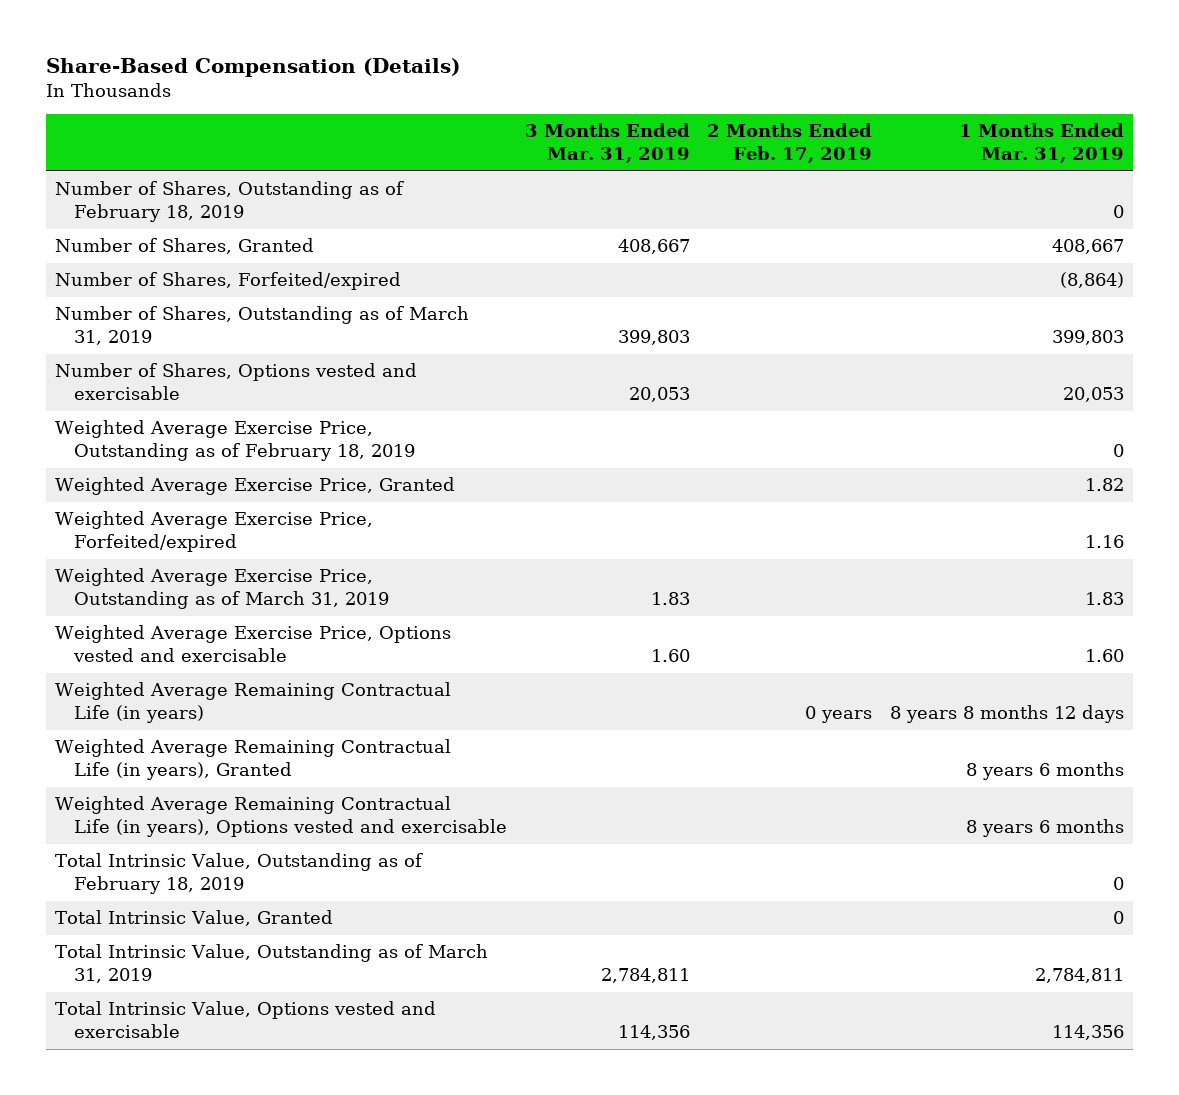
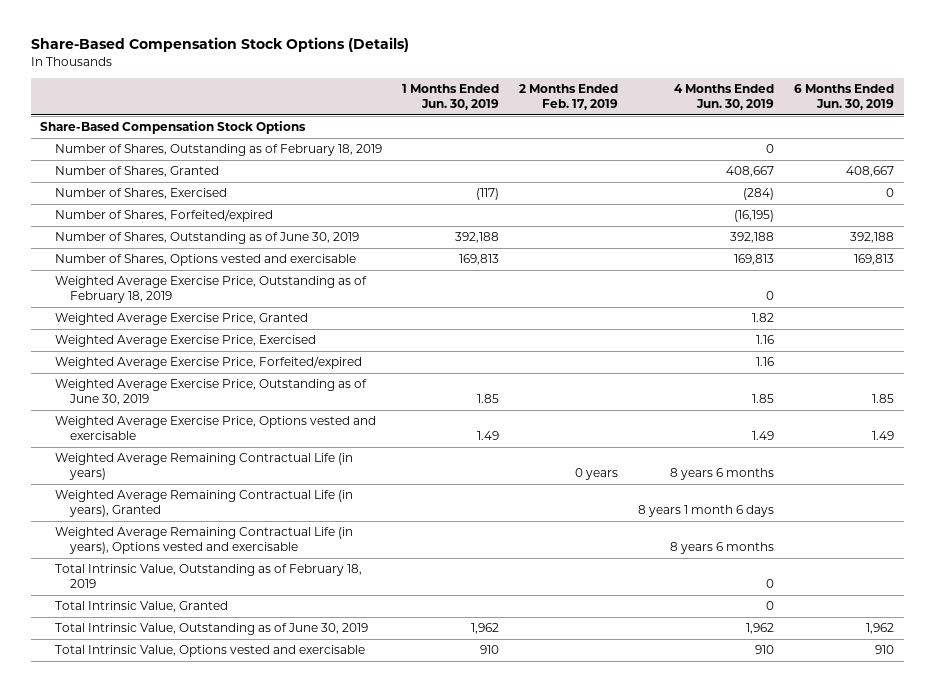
[46,58,461,78] Share-Based Compensation (Details) -> [30,37,409,53] Share-Based Compensation Stock Options (Details)
[524,123,690,164] 3 Months Ended Mar. 31, 2019 -> none
[959,123,1125,164] 1 Months Ended Mar. 31, 2019 -> none
none -> [402,84,500,110] 1 Months Ended Jun. 30, 2019
none -> [673,84,774,110] 4 Months Ended Jun. 30, 2019
none -> [793,84,894,110] 6 Months Ended Jun. 30, 2019
none -> [40,121,307,135] Share-Based Compensation Stock Options
none -> [55,188,228,200] Number of Shares, Exercised
[54,306,469,346] Number of Shares, Outstanding as of March 31, 2019 -> [55,232,360,245] Number of Shares, Outstanding as of June 30, 2019
none -> [55,335,317,348] Weighted Average Exercise Price, Exercised
[54,568,389,610] Weighted Average Exercise Price, Outstanding as of March 31, 2019 -> [55,379,368,405] Weighted Average Exercise Price, Outstanding as of June 30, 2019
[54,944,488,984] Total Intrinsic Value, Outstanding as of March 31, 2019 -> [55,623,369,636] Total Intrinsic Value, Outstanding as of June 30, 2019

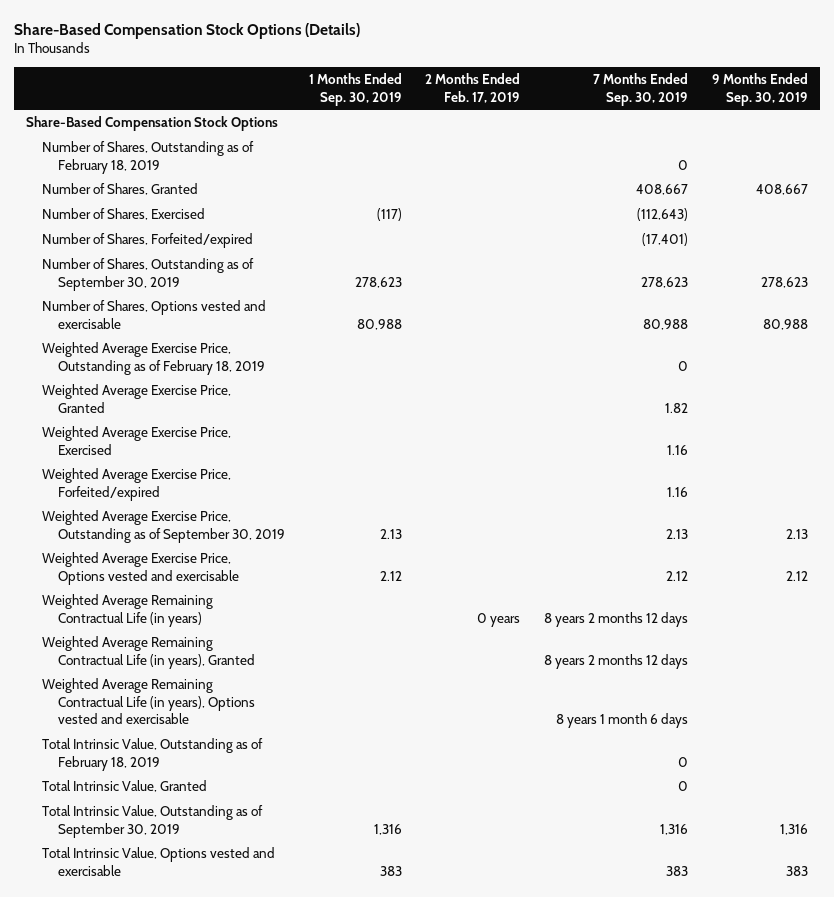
[402,84,500,110] 1 Months Ended Jun. 30, 2019 -> none
[673,84,774,110] 4 Months Ended Jun. 30, 2019 -> none
[793,84,894,110] 6 Months Ended Jun. 30, 2019 -> none
none -> [308,73,402,106] 1 Months Ended Sep. 30, 2019
none -> [593,73,689,106] 7 Months Ended Sep. 30, 2019
none -> [711,73,808,106] 9 Months Ended Sep. 30, 2019
[55,232,360,245] Number of Shares, Outstanding as of June 30, 2019 -> [41,258,254,291] Number of Shares, Outstanding as of September 30, 2019
[55,379,368,405] Weighted Average Exercise Price, Outstanding as of June 30, 2019 -> [41,510,285,543] Weighted Average Exercise Price, Outstanding as of September 30, 2019
[55,623,369,636] Total Intrinsic Value, Outstanding as of June 30, 2019 -> [41,805,263,838] Total Intrinsic Value, Outstanding as of September 30, 2019

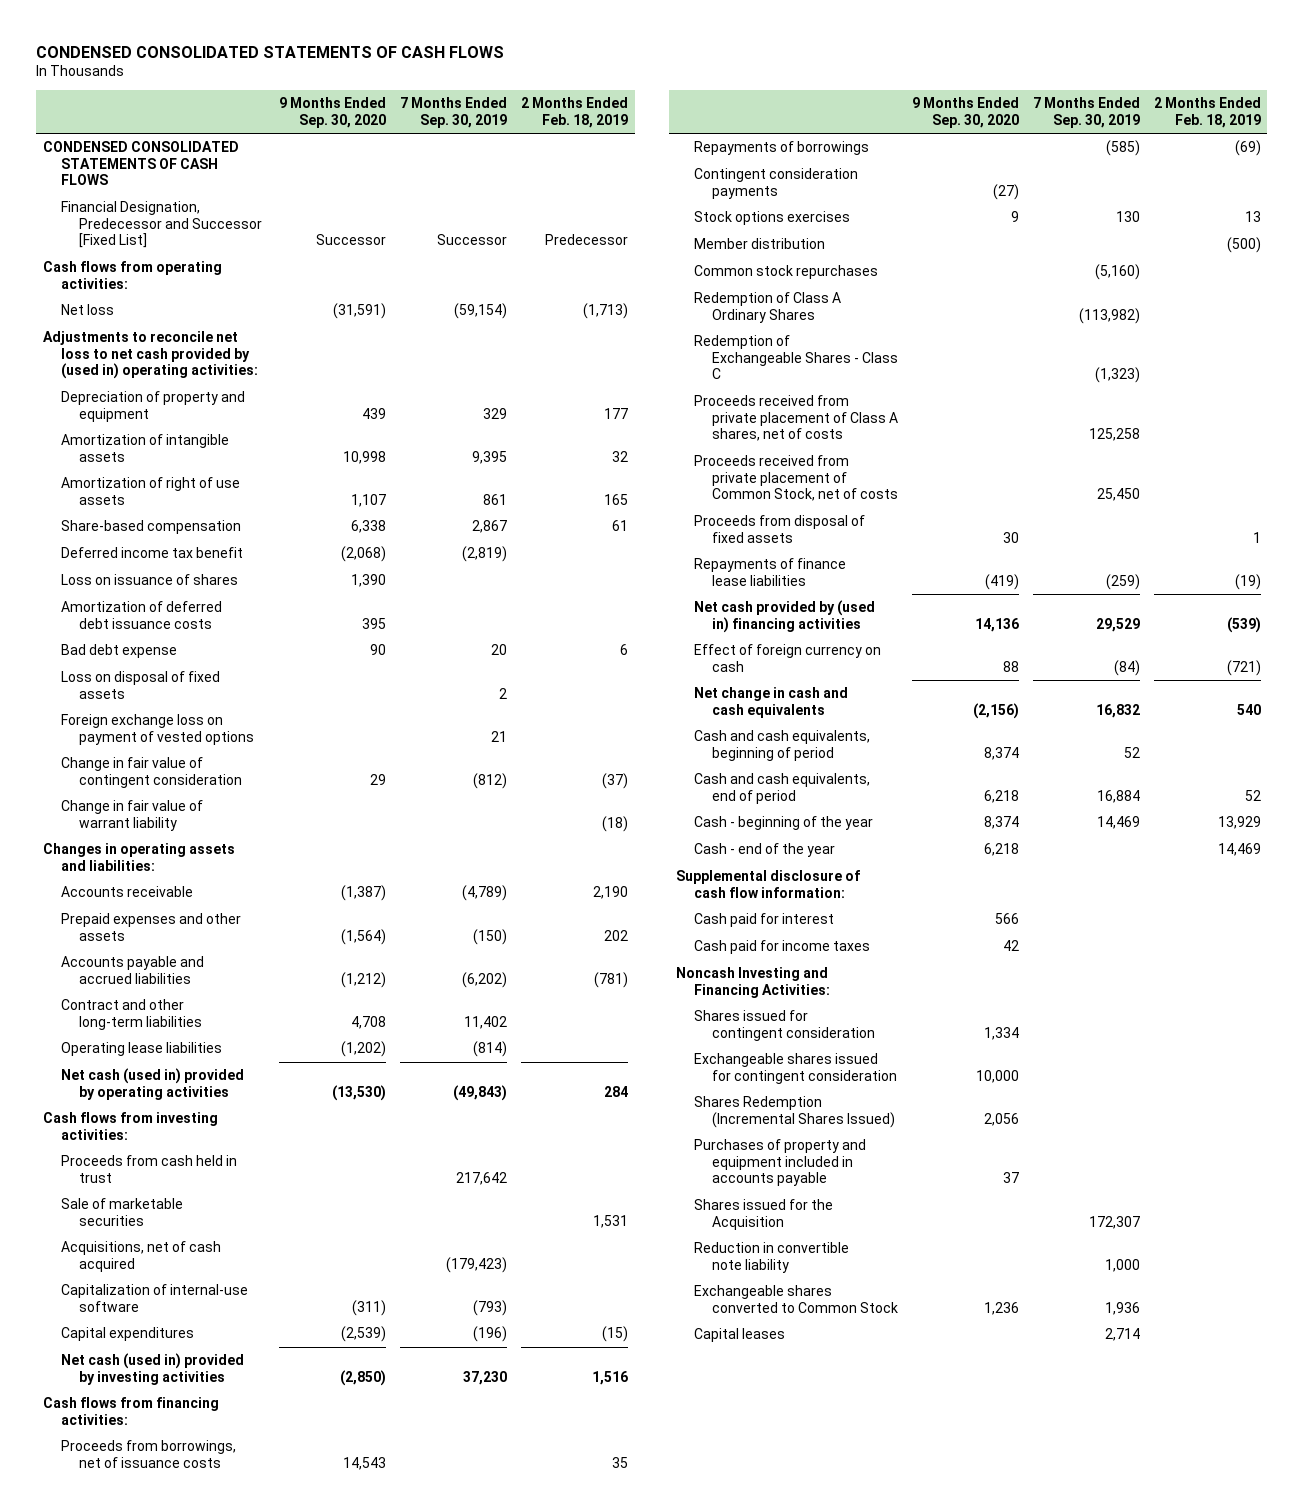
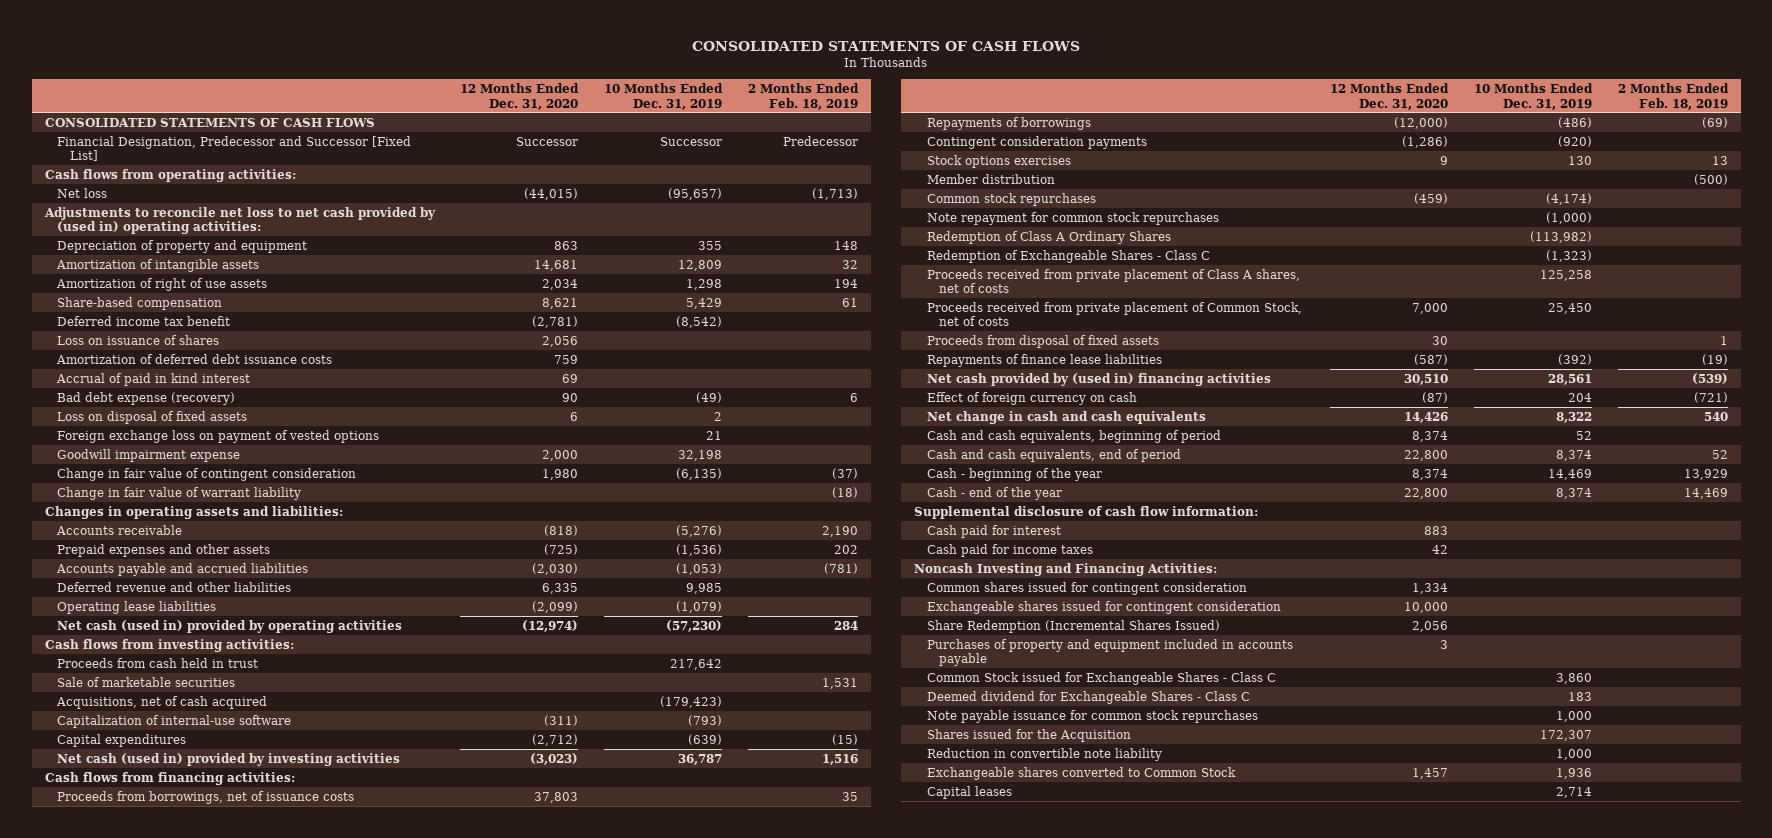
[36,45,505,58] CONDENSED CONSOLIDATED STATEMENTS OF CASH FLOWS -> [692,40,1081,51] CONSOLIDATED STATEMENTS OF CASH FLOWS
[278,97,386,128] 9 Months Ended Sep. 30, 2020 -> none
[399,97,507,128] 7 Months Ended Sep. 30, 2019 -> none
none -> [460,83,580,110] 12 Months Ended Dec. 31, 2020
none -> [604,83,724,110] 10 Months Ended Dec. 31, 2019
[43,141,240,186] CONDENSED CONSOLIDATED STATEMENTS OF CASH FLOWS -> [44,117,375,127] CONSOLIDATED STATEMENTS OF CASH FLOWS
[603,407,628,419] 177 -> [833,240,858,250] 148
[603,493,628,505] 165 -> [833,278,858,288] 194
none -> [56,372,251,386] Accrual of paid in kind interest
[61,644,178,659] Bad debt expense -> [57,391,236,405] Bad debt expense (recovery)
none -> [57,448,241,462] Goodwill impairment expense
[61,999,202,1030] Contract and other long-term liabilities -> [57,581,292,592] Deferred revenue and other liabilities
none -> [926,211,1219,225] Note repayment for common stock repurchases
[693,1010,875,1041] Shares issued for contingent consideration -> [926,581,1247,595] Common shares issued for contingent consideration
[693,1096,895,1128] Shares Redemption (Incremental Shares Issued) -> [926,619,1220,633] Share Redemption (Incremental Shares Issued)
none -> [926,671,1276,685] Common Stock issued for Exchangeable Shares - Class C
none -> [926,690,1250,704] Deemed dividend for Exchangeable Shares - Class C
none -> [926,709,1258,723] Note payable issuance for common stock repurchases

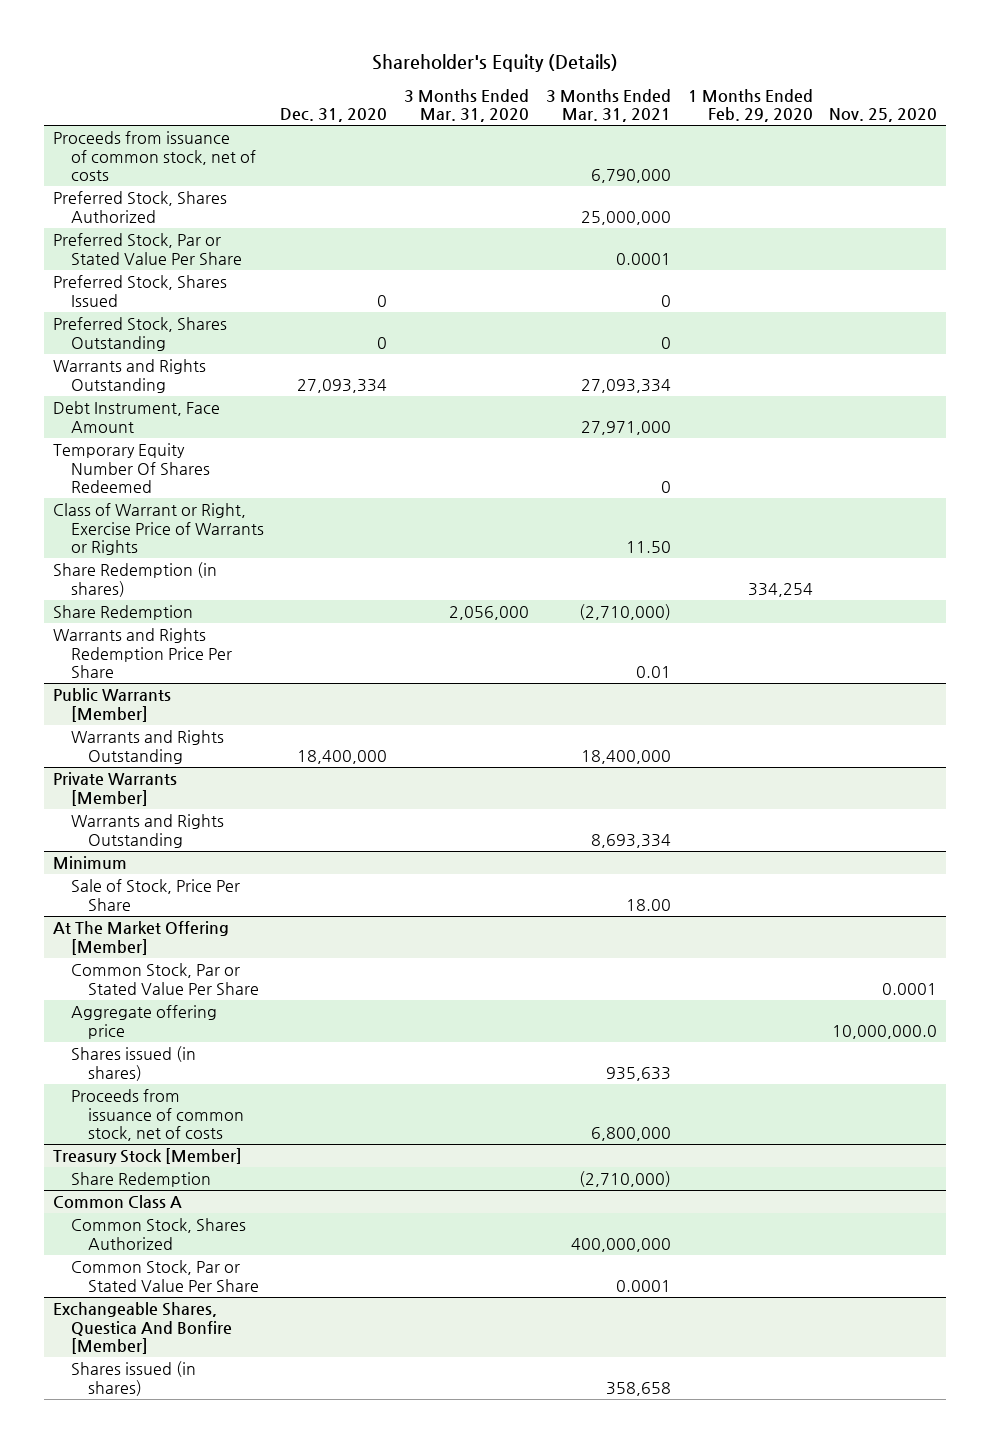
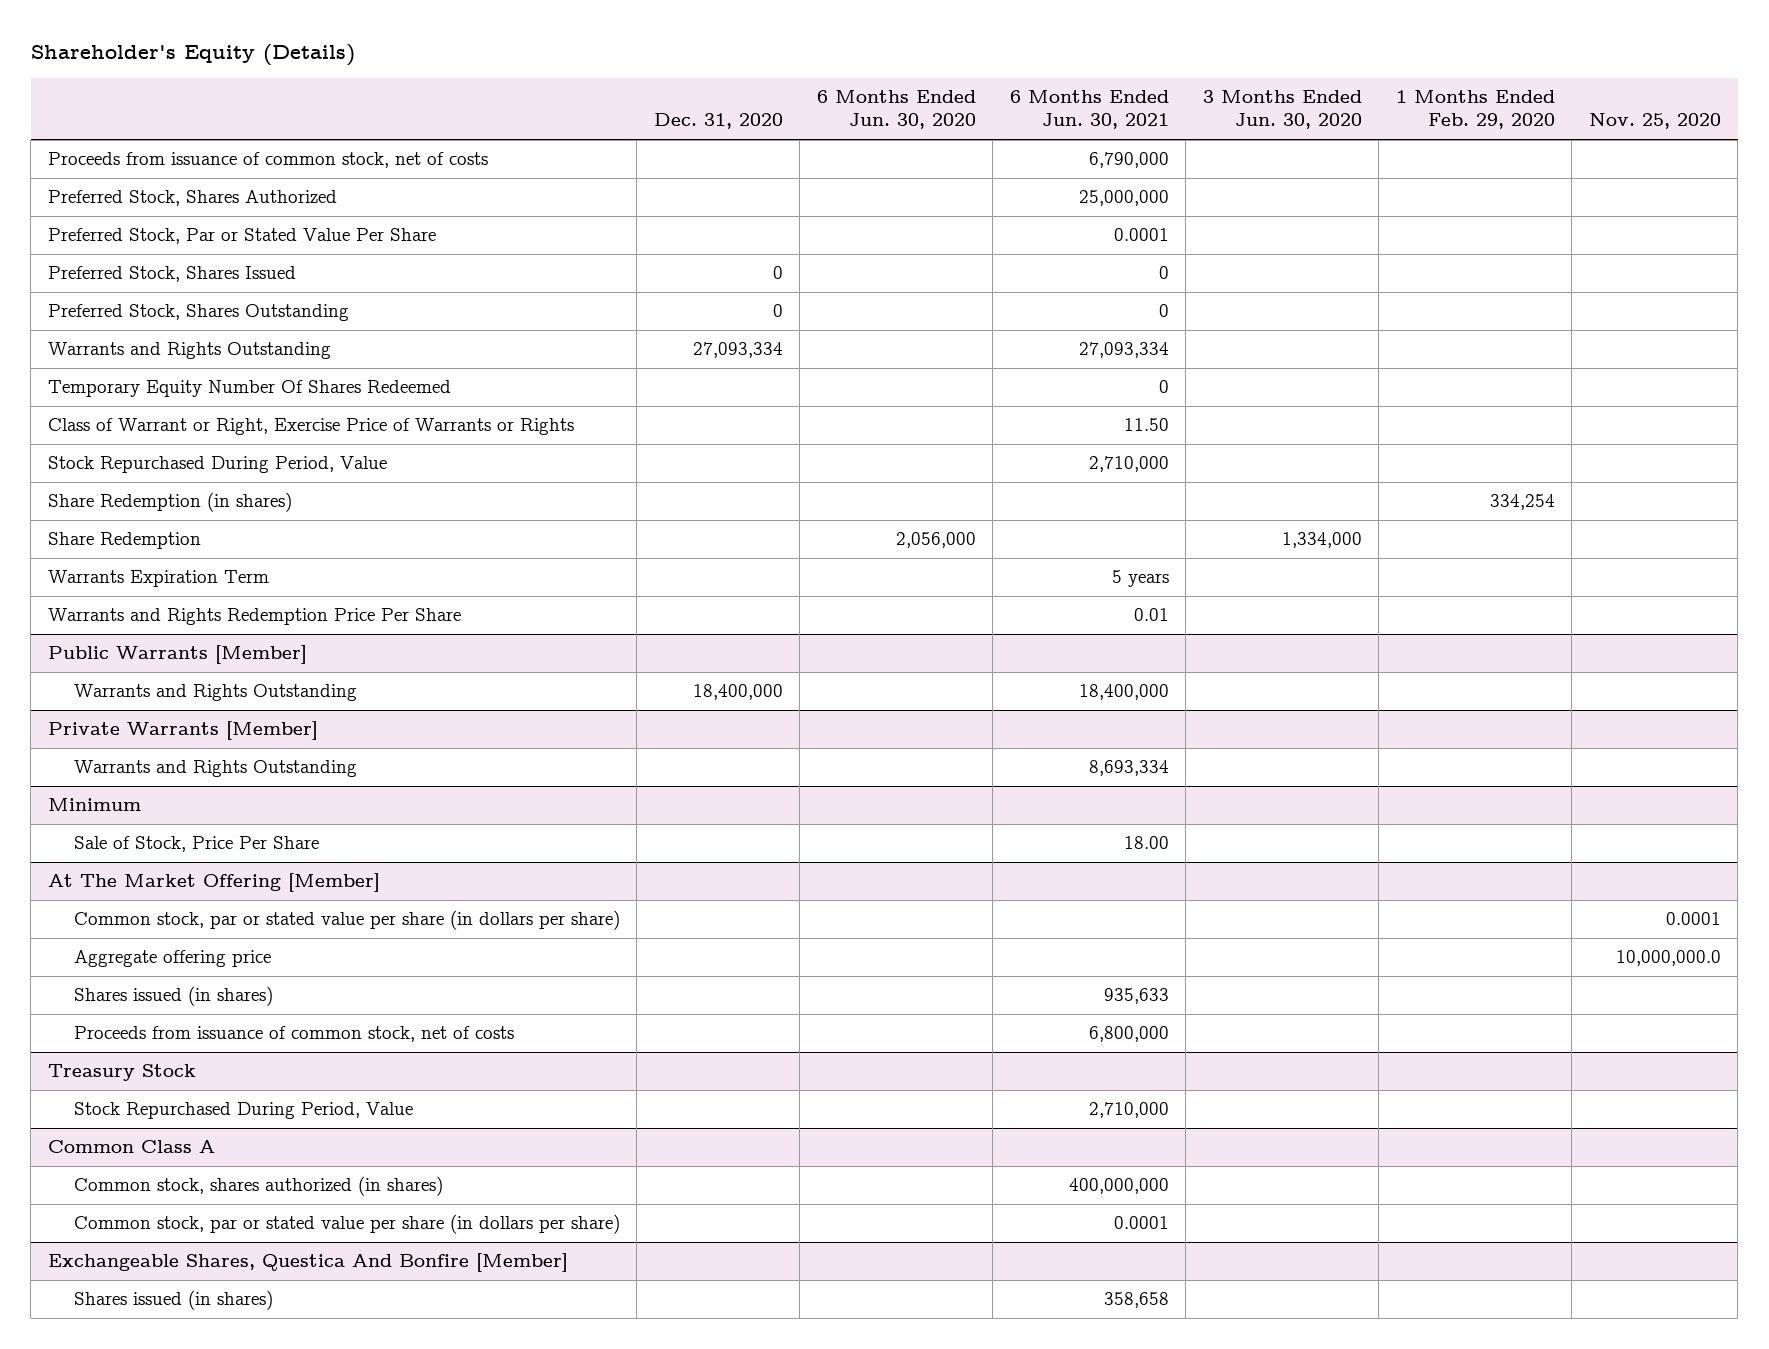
[404,88,530,123] 3 Months Ended Mar. 31, 2020 -> none
[545,88,671,123] 3 Months Ended Mar. 31, 2021 -> none
none -> [816,89,976,130] 6 Months Ended Jun. 30, 2020
none -> [1009,89,1169,130] 6 Months Ended Jun. 30, 2021
none -> [1202,89,1362,130] 3 Months Ended Jun. 30, 2020
[52,400,220,433] Debt Instrument, Face Amount -> none
none -> [47,456,387,474] Stock Repurchased During Period, Value
none -> [47,570,269,588] Warrants Expiration Term
[70,962,260,995] Common Stock, Par or Stated Value Per Share -> [73,910,620,931] Common stock, par or stated value per share (in dollars per share)
[70,1171,211,1187] Share Redemption -> none
[52,1147,242,1164] Treasury Stock [Member] -> [47,1064,196,1082] Treasury Stock
none -> [73,1102,413,1120] Stock Repurchased During Period, Value
[70,1217,246,1250] Common Stock, Shares Authorized -> [73,1176,443,1197] Common stock, shares authorized (in shares)
[70,1259,260,1292] Common Stock, Par or Stated Value Per Share -> [73,1214,620,1235] Common stock, par or stated value per share (in dollars per share)

